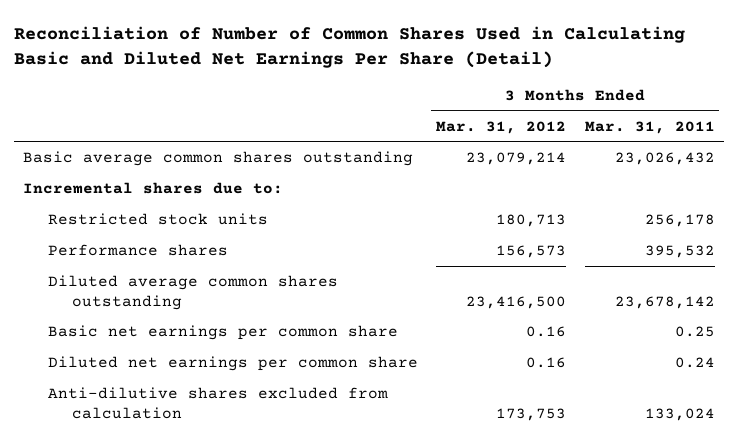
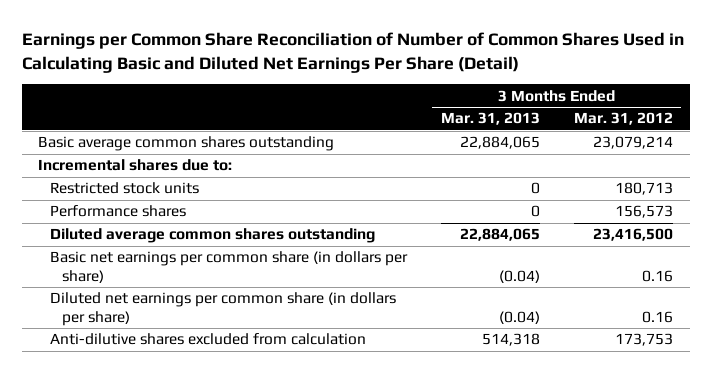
[14,25,686,68] Reconciliation of Number of Common Shares Used in Calculating Basic and Diluted Net Earnings Per Share (Detail) -> [21,32,684,74] Earnings per Common Share Reconciliation of Number of Common Shares Used in Calculating Basic and Diluted Net Earnings Per Share (Detail)
[584,120,715,134] Mar. 31, 2011 -> none
none -> [440,112,540,126] Mar. 31, 2013
[47,325,398,341] Basic net earnings per common share -> [50,251,409,283] Basic net earnings per common share (in dollars per share)
[47,356,418,372] Diluted net earnings per common share -> [50,292,397,326] Diluted net earnings per common share (in dollars per share)

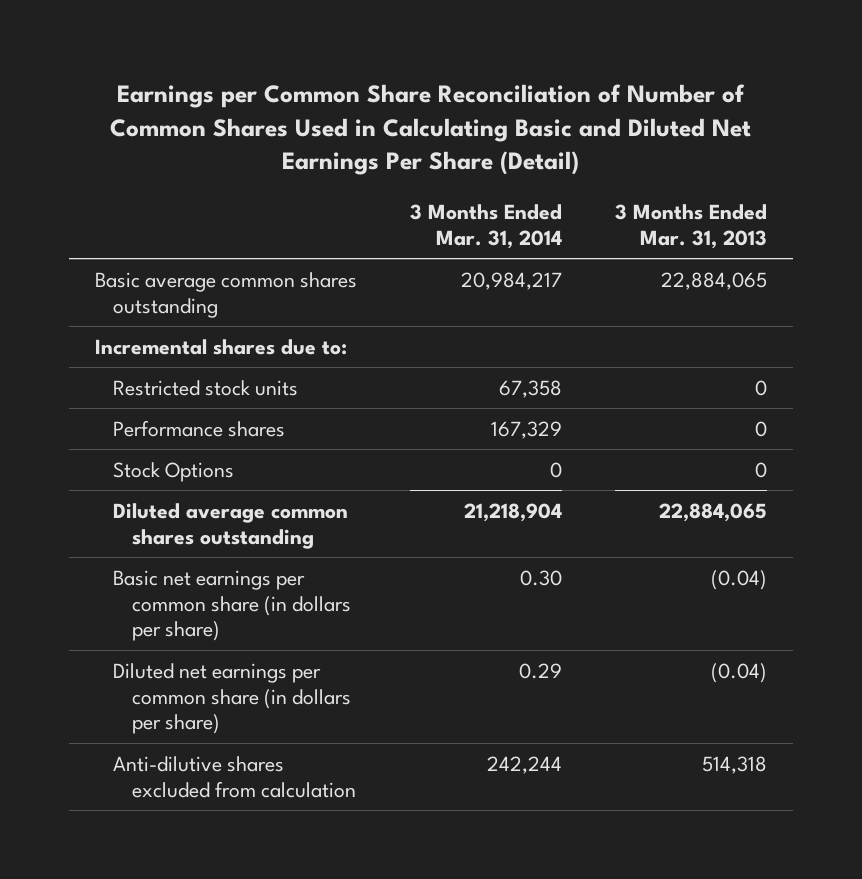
[573,112,673,126] Mar. 31, 2012 -> none
none -> [410,203,563,249] 3 Months Ended Mar. 31, 2014
none -> [113,461,235,482] Stock Options

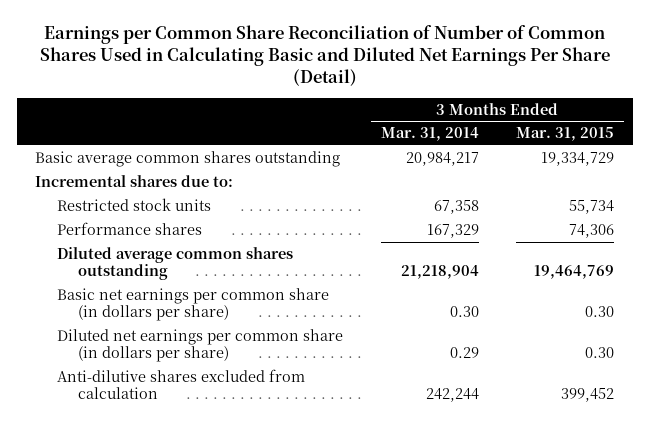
[615,203,768,249] 3 Months Ended Mar. 31, 2013 -> none
none -> [516,127,615,142] Mar. 31, 2015
[113,461,235,482] Stock Options -> none

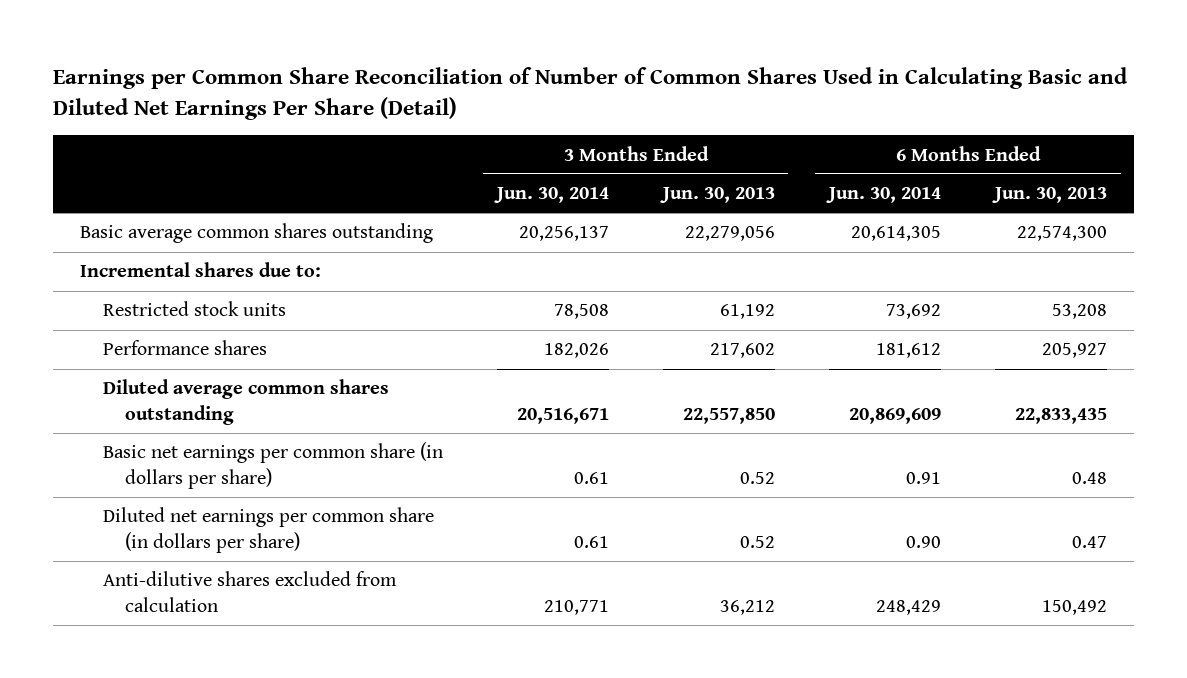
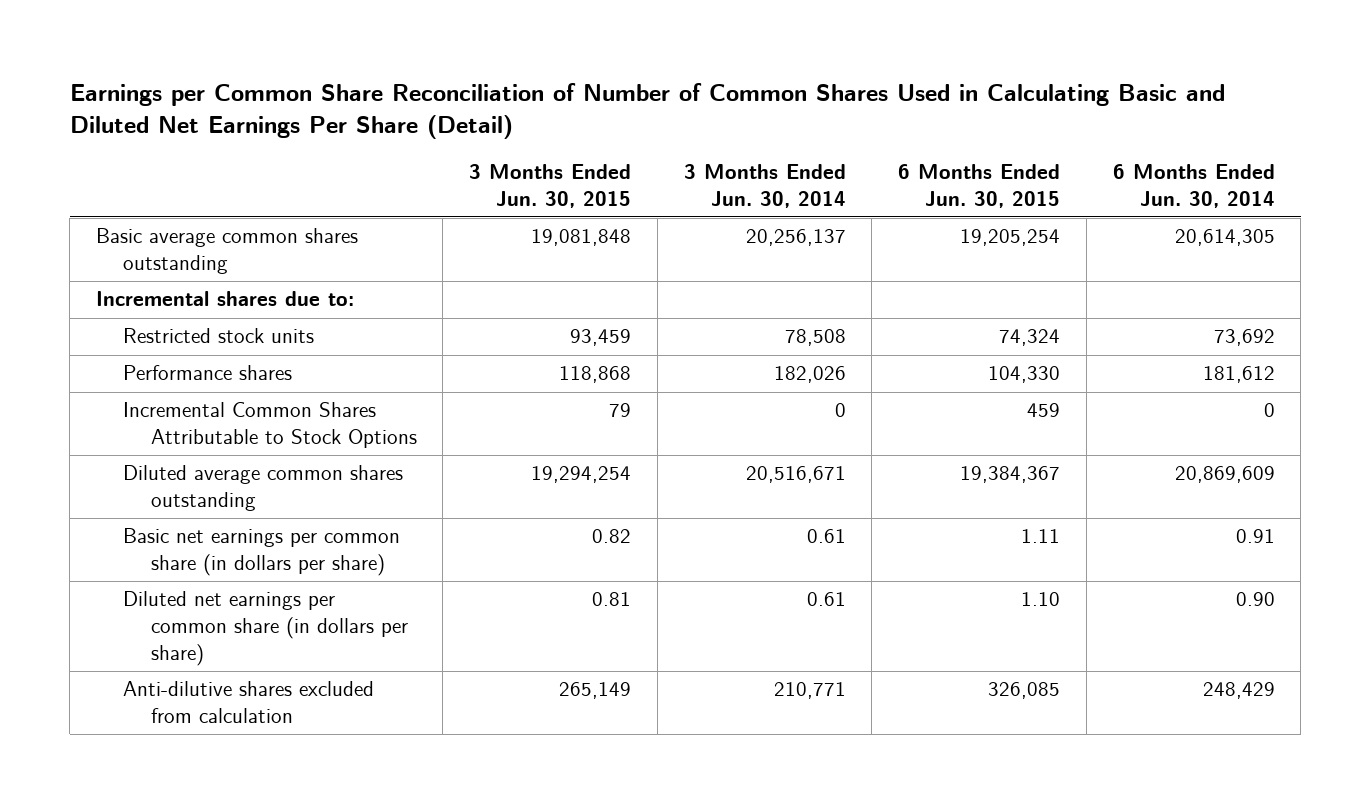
[659,187,775,204] Jun. 30, 2013 -> none
[992,187,1108,204] Jun. 30, 2013 -> none
none -> [469,163,632,208] 3 Months Ended Jun. 30, 2015
none -> [898,163,1061,208] 6 Months Ended Jun. 30, 2015
none -> [123,402,417,448] Incremental Common Shares Attributable to Stock Options

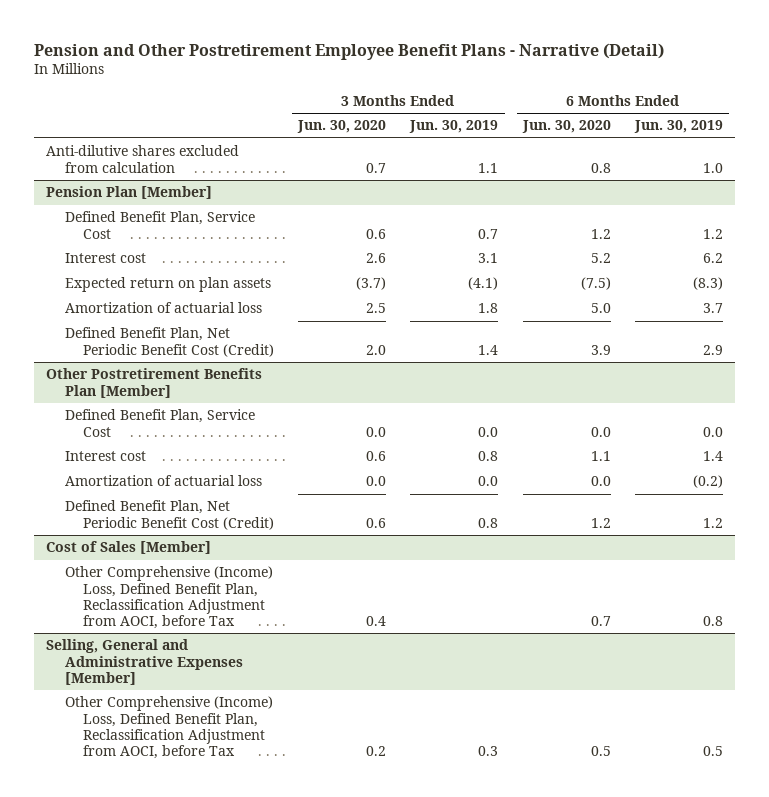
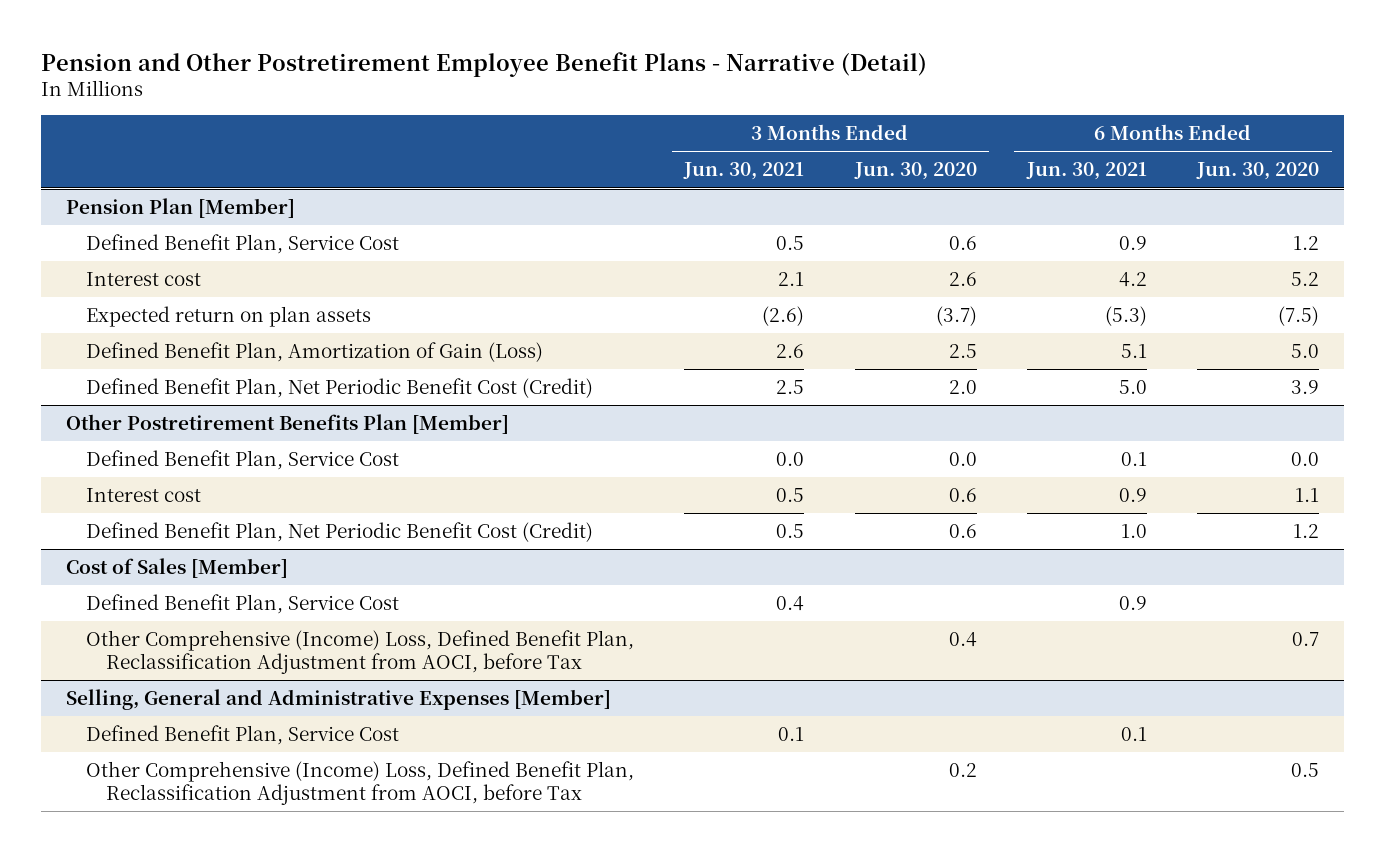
[409,120,499,134] Jun. 30, 2019 -> none
[633,120,723,134] Jun. 30, 2019 -> none
none -> [683,162,805,181] Jun. 30, 2021
none -> [1025,162,1147,181] Jun. 30, 2021
[46,145,240,173] Anti-dilutive shares excluded from calculation -> none
[64,302,262,314] Amortization of actuarial loss -> [86,342,544,363] Defined Benefit Plan, Amortization of Gain (Loss)
[64,475,262,487] Amortization of actuarial loss -> none
none -> [86,594,400,615] Defined Benefit Plan, Service Cost
none -> [86,725,400,746] Defined Benefit Plan, Service Cost

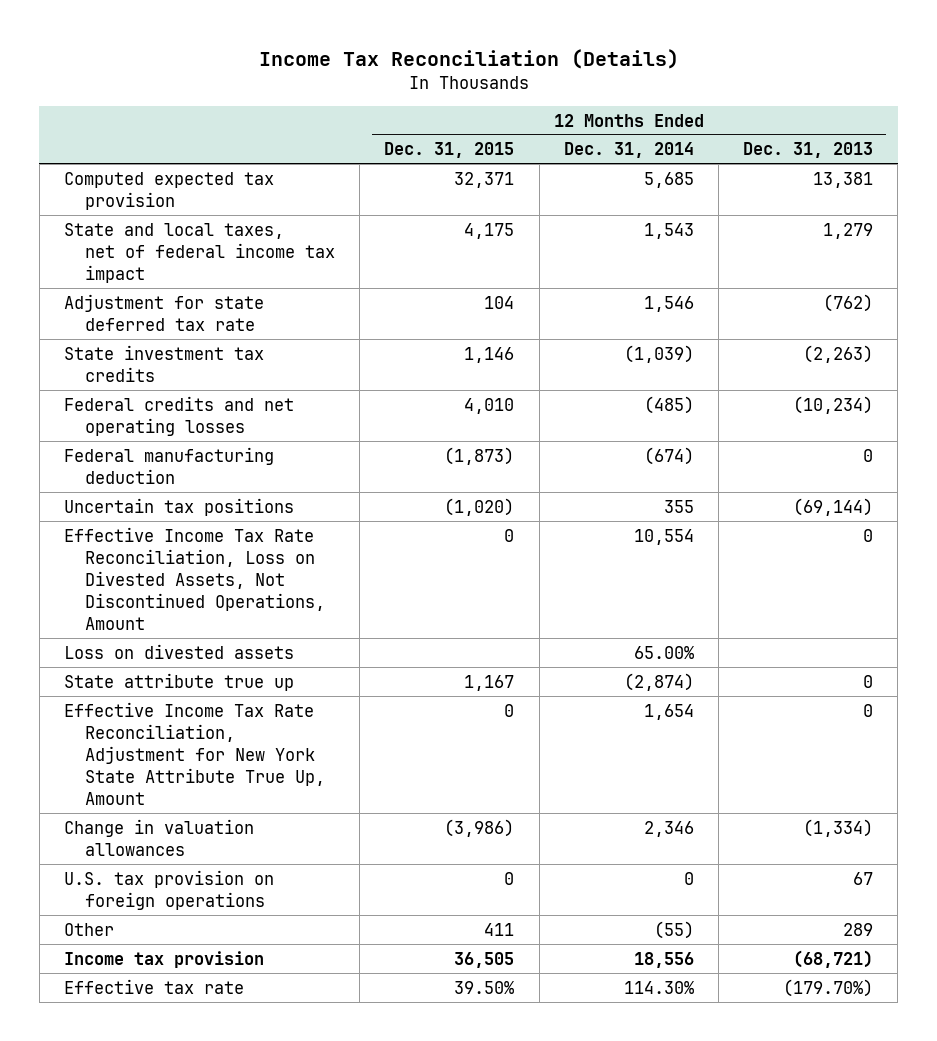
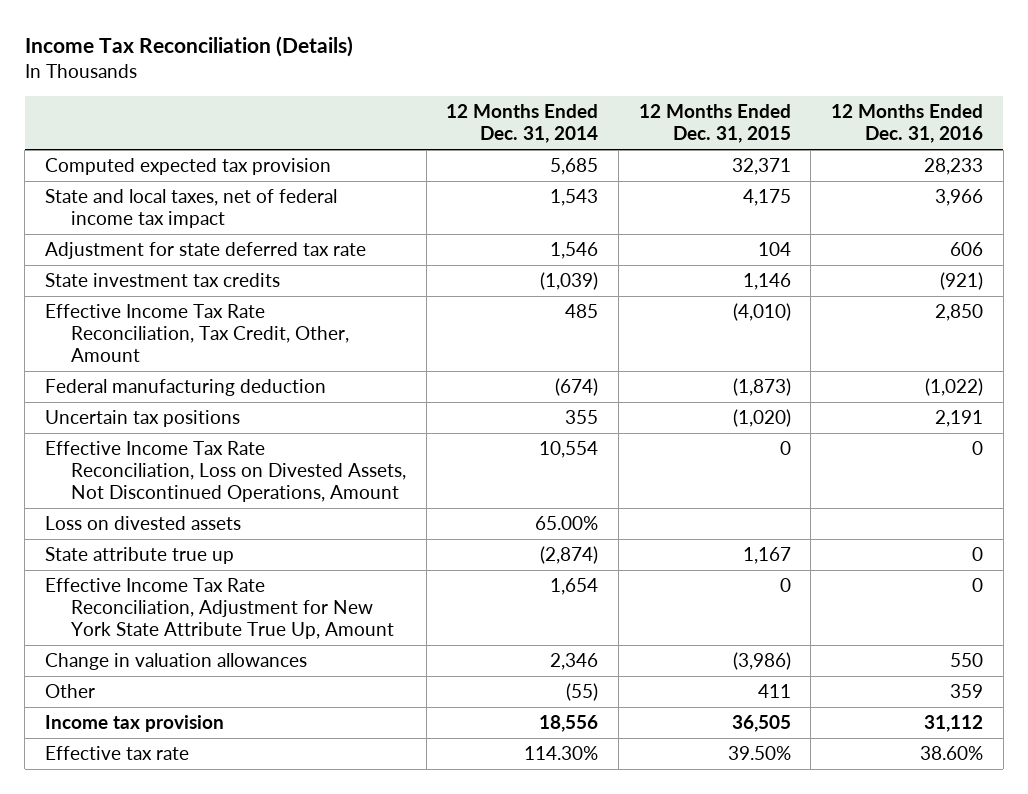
[743,142,874,159] Dec. 31, 2013 -> none
none -> [831,104,984,144] 12 Months Ended Dec. 31, 2016
[64,395,295,436] Federal credits and net operating losses -> none
none -> [44,304,349,362] Effective Income Tax Rate Reconciliation, Tax Credit, Other, Amount
[64,869,275,910] U.S. tax provision on foreign operations -> none

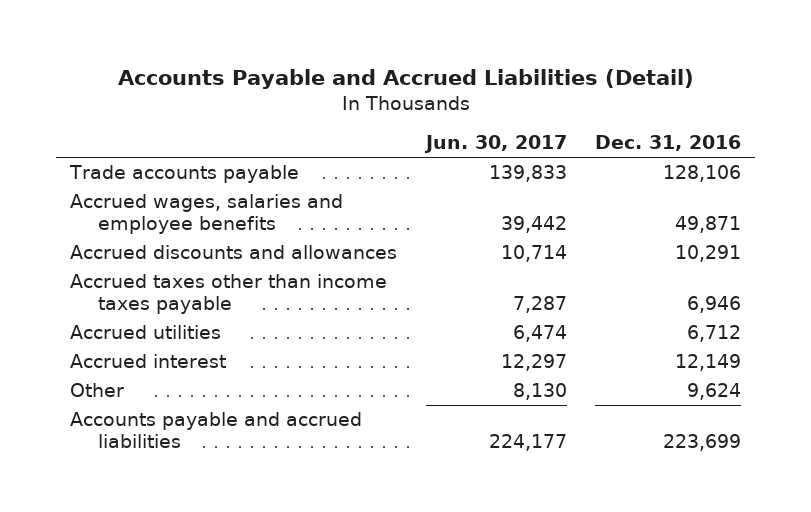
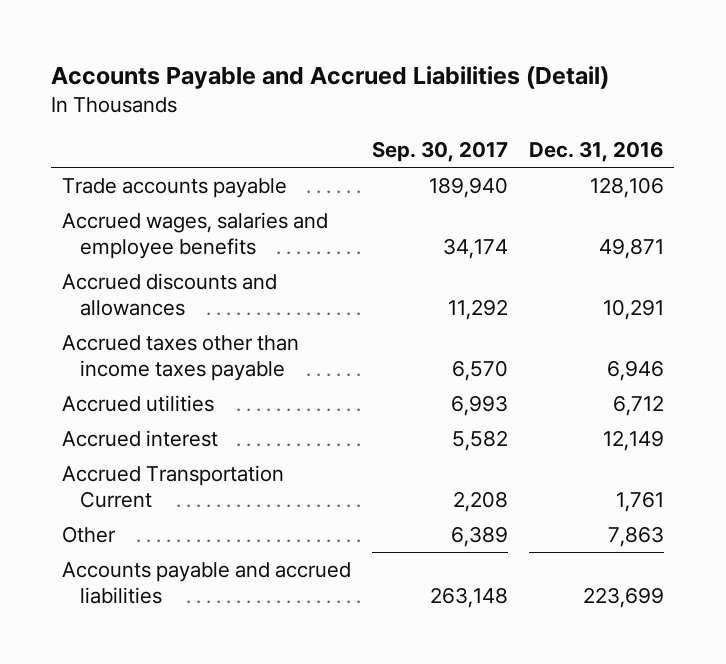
[423,135,567,154] Jun. 30, 2017 -> none
none -> [371,141,508,163] Sep. 30, 2017
none -> [61,464,284,509] Accrued Transportation Current
[687,383,742,401] 9,624 -> [607,525,664,547] 7,863

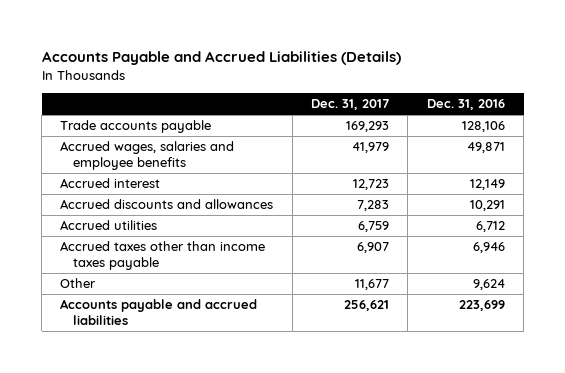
[51,65,610,89] Accounts Payable and Accrued Liabilities (Detail) -> [41,51,401,66] Accounts Payable and Accrued Liabilities (Details)
[371,141,508,163] Sep. 30, 2017 -> none
none -> [311,99,390,111] Dec. 31, 2017
[61,429,218,447] Accrued interest -> [60,178,161,189] Accrued interest
[61,464,284,509] Accrued Transportation Current -> none
[61,334,299,382] Accrued taxes other than income taxes payable -> [60,241,266,271] Accrued taxes other than income taxes payable
[607,525,664,547] 7,863 -> [472,279,505,291] 9,624

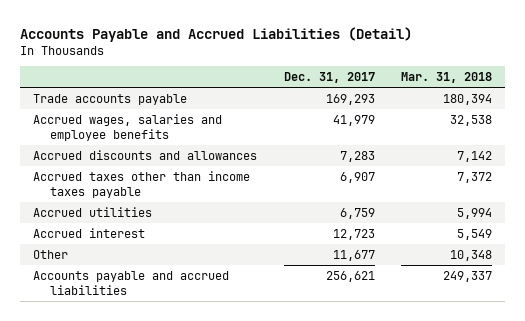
[41,51,401,66] Accounts Payable and Accrued Liabilities (Details) -> [20,26,413,42] Accounts Payable and Accrued Liabilities (Detail)
[426,99,505,111] Dec. 31, 2016 -> none
none -> [401,72,493,84] Mar. 31, 2018
[60,220,158,231] Accrued utilities -> [33,206,153,217] Accrued utilities
[60,178,161,189] Accrued interest -> [33,227,146,238] Accrued interest

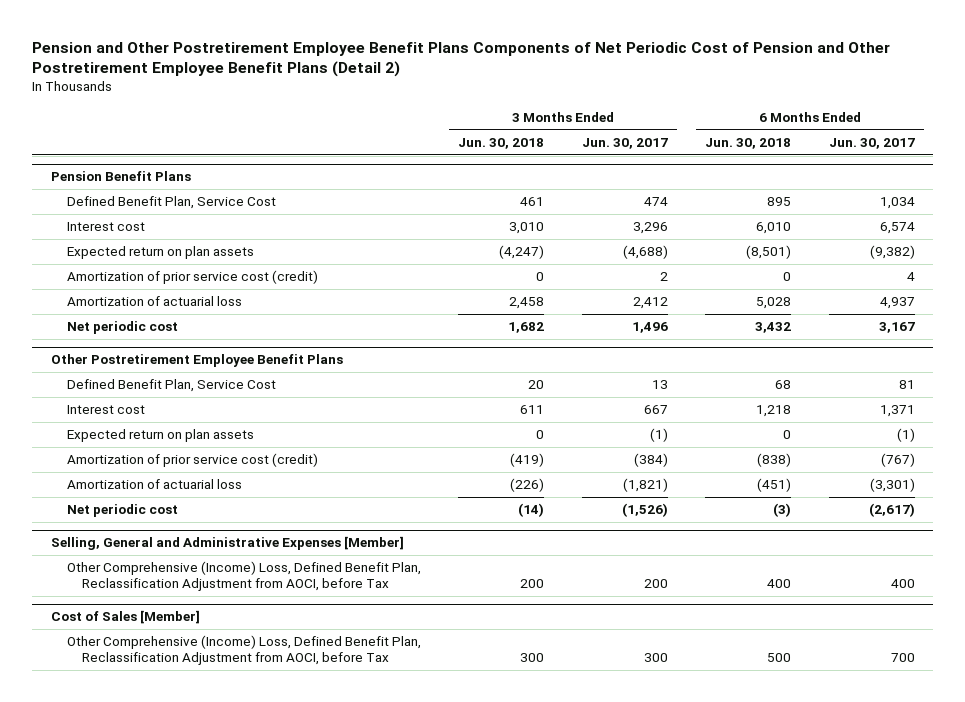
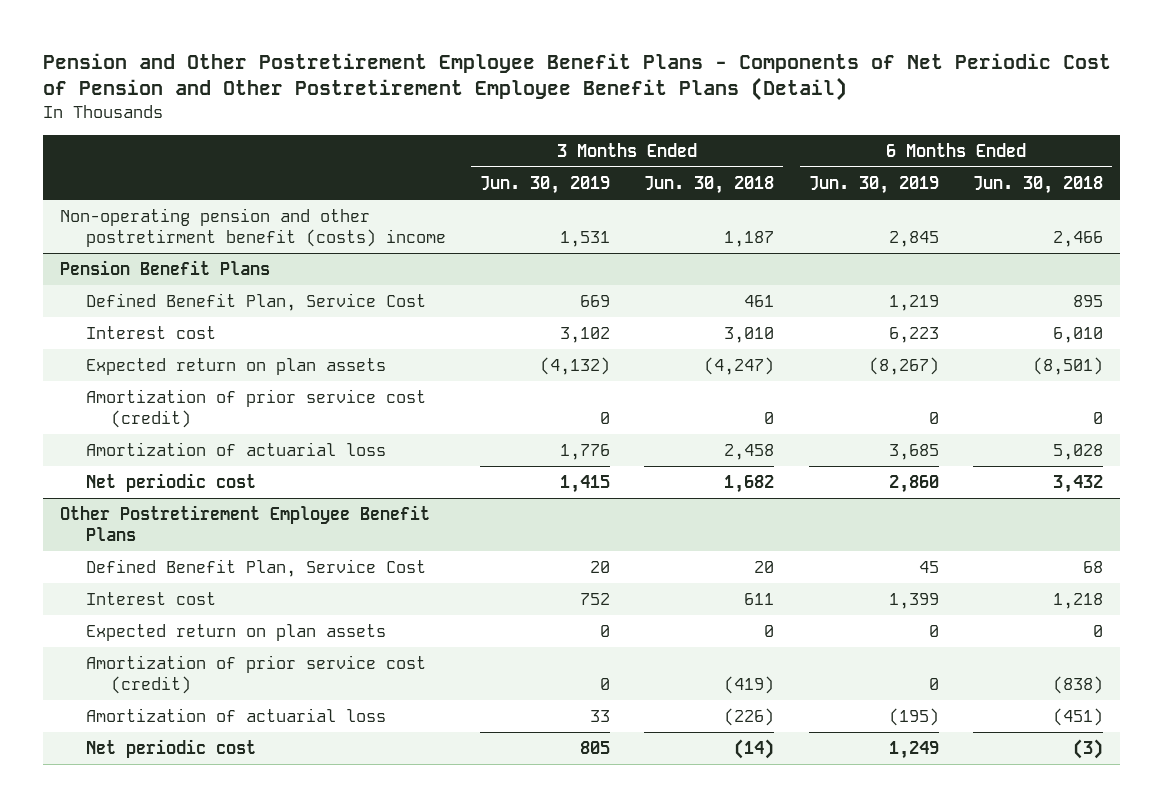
[31,41,890,78] Pension and Other Postretirement Employee Benefit Plans Components of Net Periodic Cost of Pension and Other Postretirement Employee Benefit Plans (Detail 2) -> [42,52,1111,101] Pension and Other Postretirement Employee Benefit Plans - Components of Net Periodic Cost of Pension and Other Postretirement Employee Benefit Plans (Detail)
[581,138,668,150] Jun. 30, 2017 -> none
[828,138,915,150] Jun. 30, 2017 -> none
none -> [479,176,610,195] Jun. 30, 2019
none -> [808,176,939,195] Jun. 30, 2019
none -> [59,208,446,247] Non-operating pension and other postretirment benefit (costs) income
[50,536,404,551] Selling, General and Administrative Expenses [Member] -> none
[66,561,421,592] Other Comprehensive (Income) Loss, Defined Benefit Plan, Reclassification Adjustment from AOCI, before Tax -> none
[50,610,200,625] Cost of Sales [Member] -> none
[66,635,421,666] Other Comprehensive (Income) Loss, Defined Benefit Plan, Reclassification Adjustment from AOCI, before Tax -> none

